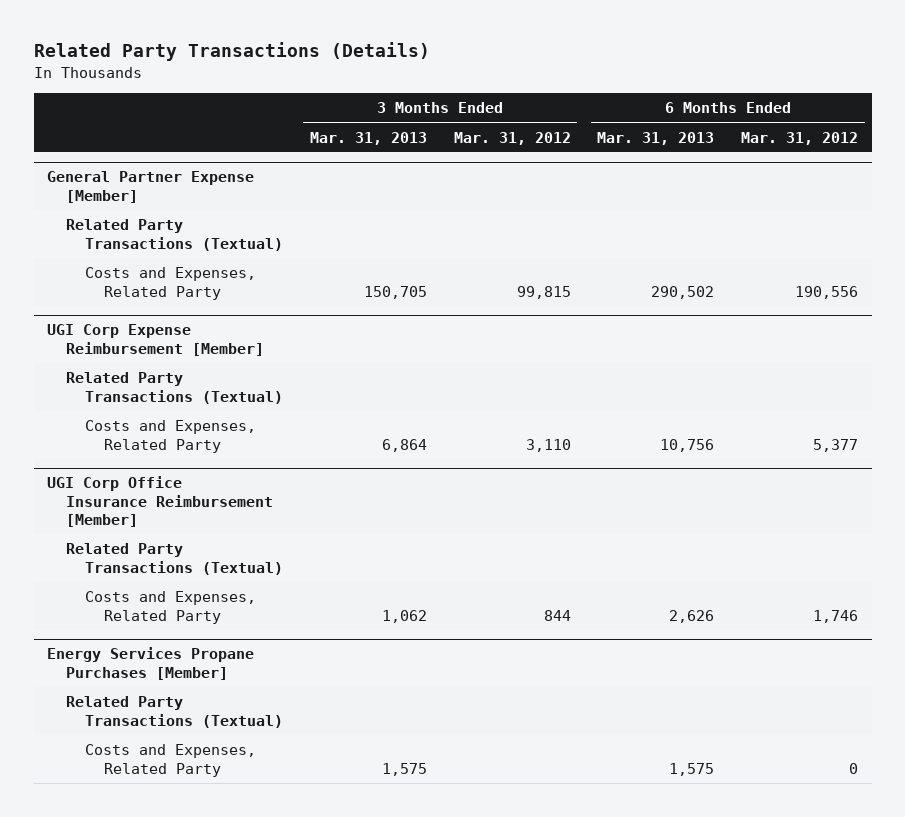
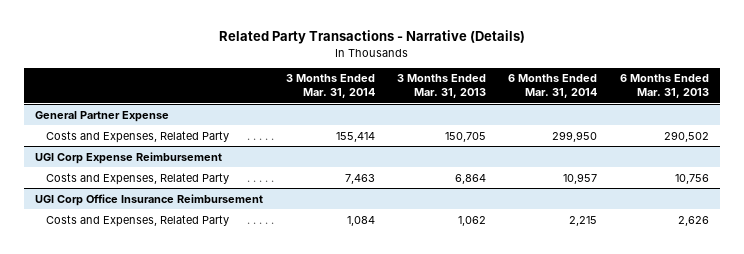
[33,42,430,62] Related Party Transactions (Details) -> [218,30,525,45] Related Party Transactions - Narrative (Details)
[453,131,571,145] Mar. 31, 2012 -> none
[741,131,859,145] Mar. 31, 2012 -> none
none -> [285,74,375,99] 3 Months Ended Mar. 31, 2014
none -> [508,74,598,99] 6 Months Ended Mar. 31, 2014
[66,219,284,251] Related Party Transactions (Textual) -> none
[47,171,255,203] General Partner Expense [Member] -> [35,110,170,122] General Partner Expense
[66,372,284,404] Related Party Transactions (Textual) -> none
[47,324,265,356] UGI Corp Expense Reimbursement [Member] -> [35,151,223,164] UGI Corp Expense Reimbursement
[66,543,284,575] Related Party Transactions (Textual) -> none
[47,476,274,527] UGI Corp Office Insurance Reimbursement [Member] -> [35,193,264,206] UGI Corp Office Insurance Reimbursement
[47,647,255,680] Energy Services Propane Purchases [Member] -> none
[66,696,284,728] Related Party Transactions (Textual) -> none
[85,744,257,777] Costs and Expenses, Related Party -> none

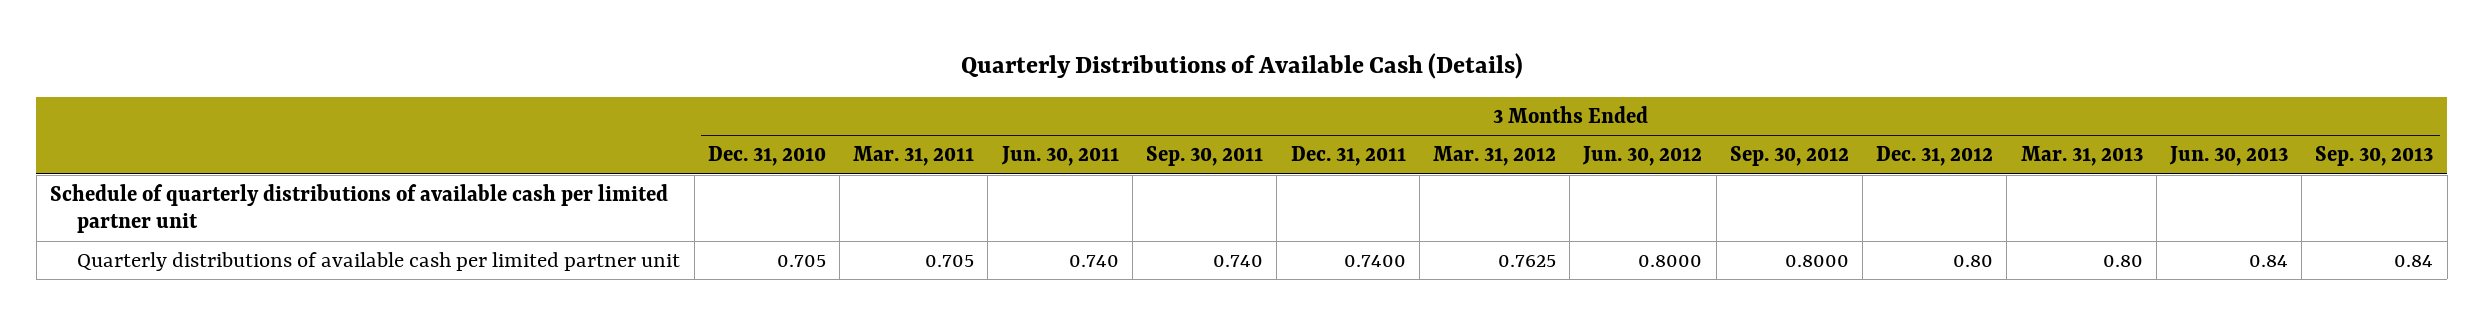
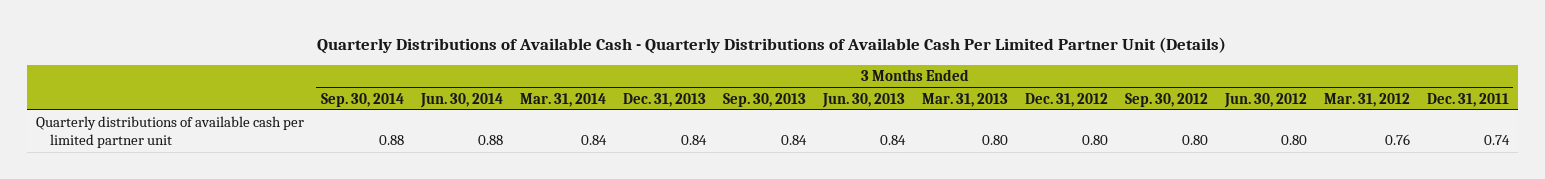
[960,53,1523,80] Quarterly Distributions of Available Cash (Details) -> [317,37,1227,55] Quarterly Distributions of Available Cash - Quarterly Distributions of Available Cash Per Limited Partner Unit (Details)
[707,146,826,167] 3 Months Ended Dec. 31, 2010 -> none
[853,146,975,167] 3 Months Ended Mar. 31, 2011 -> none
[1000,146,1119,167] 3 Months Ended Jun. 30, 2011 -> none
[1146,146,1264,167] 3 Months Ended Sep. 30, 2011 -> none
none -> [320,92,404,107] Sep. 30, 2014
none -> [419,92,503,108] Jun. 30, 2014
none -> [519,92,606,107] Mar. 31, 2014
none -> [622,92,706,107] Dec. 31, 2013
[49,183,668,234] Schedule of quarterly distributions of available cash per limited partner unit -> none
[1343,254,1406,267] 0.7400 -> [1484,135,1511,146] 0.74
[1497,254,1556,267] 0.7625 -> [1385,134,1411,146] 0.76
[1638,254,1703,267] 0.8000 -> [1281,135,1308,146] 0.80
[1784,254,1849,267] 0.8000 -> [1181,135,1208,146] 0.80

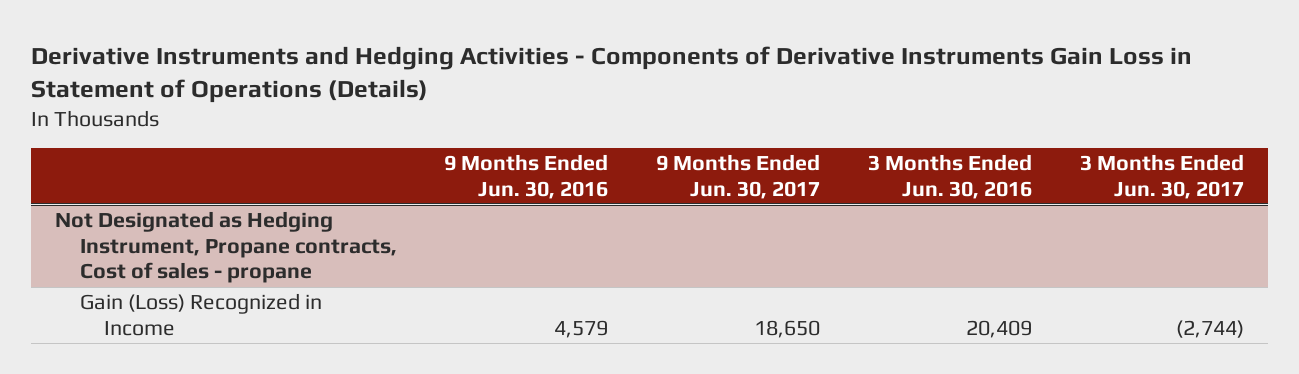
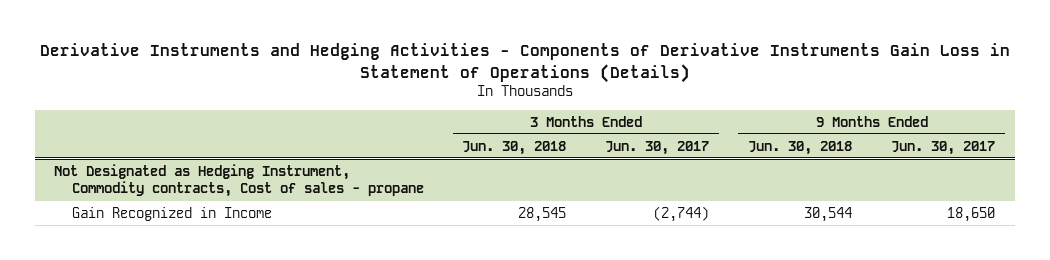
[444,154,609,199] 9 Months Ended Jun. 30, 2016 -> none
[867,154,1032,199] 3 Months Ended Jun. 30, 2016 -> none
none -> [462,140,567,155] Jun. 30, 2018
none -> [748,140,853,155] Jun. 30, 2018
[54,211,397,284] Not Designated as Hedging Instrument, Propane contracts, Cost of sales - propane -> [54,163,424,198] Not Designated as Hedging Instrument, Commodity contracts, Cost of sales - propane
[79,293,322,336] Gain (Loss) Recognized in Income -> [71,206,272,221] Gain Recognized in Income

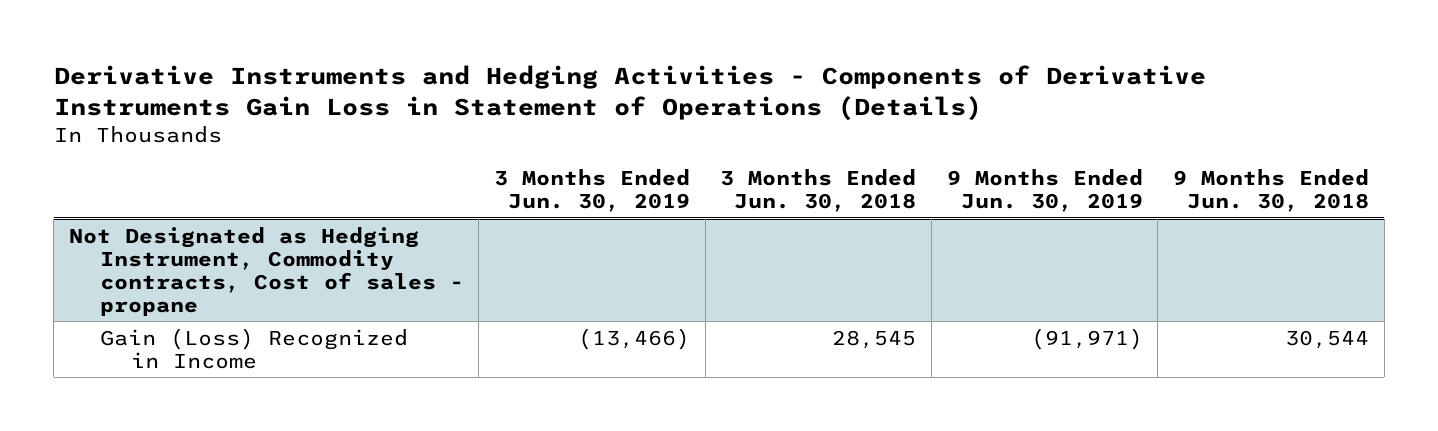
[605,140,710,155] Jun. 30, 2017 -> none
[891,140,996,155] Jun. 30, 2017 -> none
none -> [494,169,691,213] 3 Months Ended Jun. 30, 2019
none -> [946,169,1143,213] 9 Months Ended Jun. 30, 2019
[71,206,272,221] Gain Recognized in Income -> [99,327,408,369] Gain (Loss) Recognized in Income

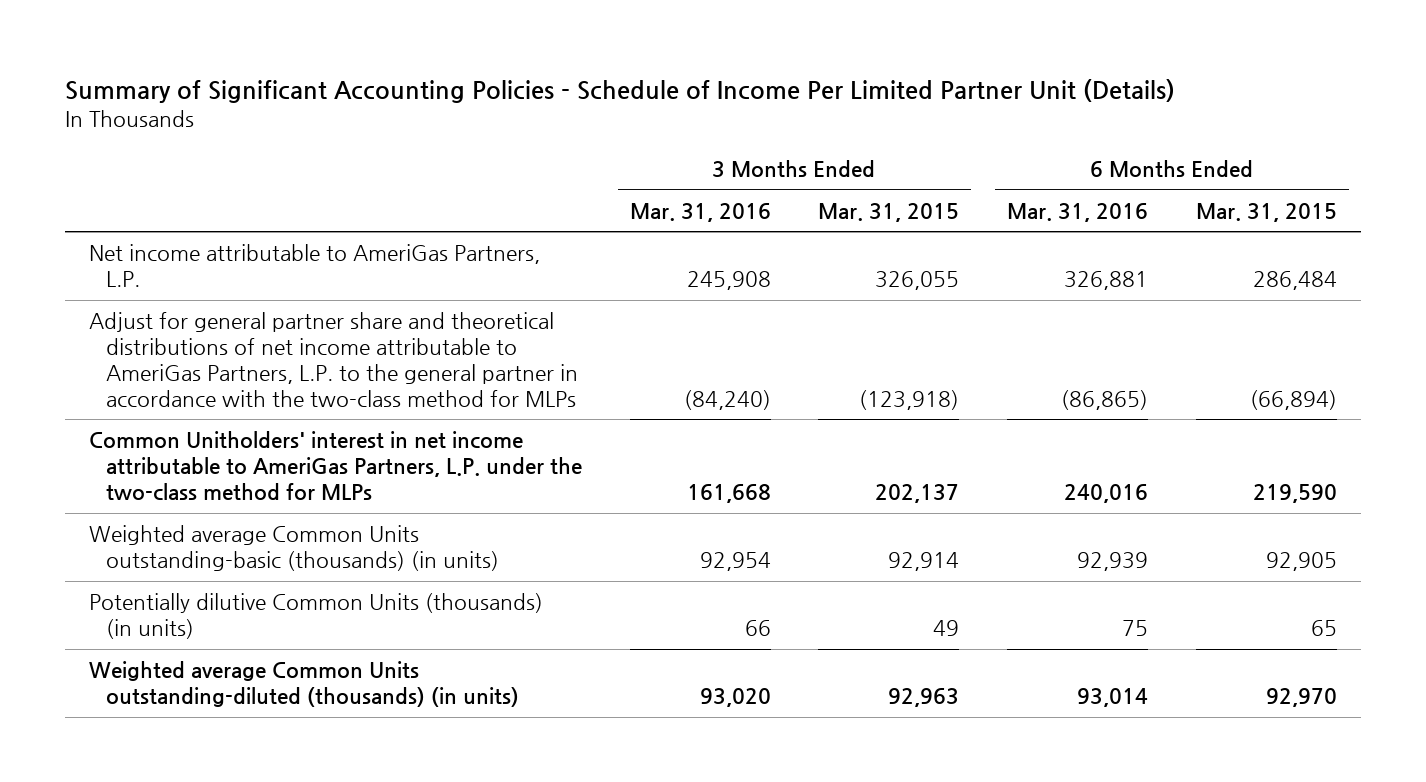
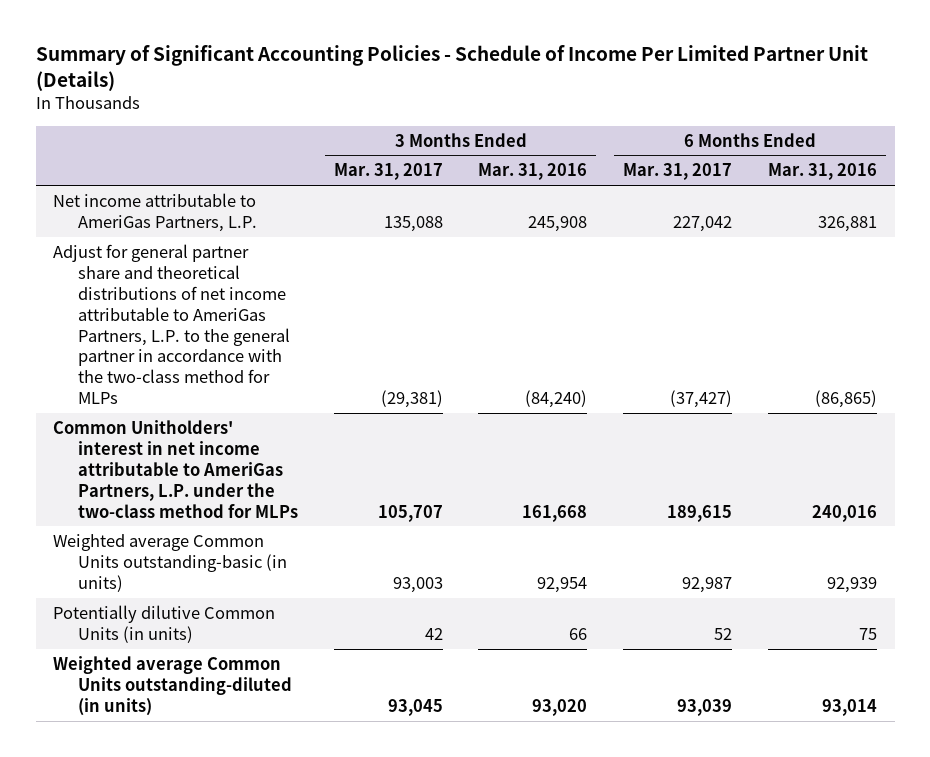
[818,202,960,222] Mar. 31, 2015 -> none
[1195,202,1337,222] Mar. 31, 2015 -> none
none -> [333,163,443,181] Mar. 31, 2017
none -> [623,163,733,181] Mar. 31, 2017
[89,525,499,572] Weighted average Common Units outstanding-basic (thousands) (in units) -> [53,533,287,592] Weighted average Common Units outstanding-basic (in units)
[89,593,544,640] Potentially dilutive Common Units (thousands) (in units) -> [53,604,276,643] Potentially dilutive Common Units (in units)
[89,661,519,708] Weighted average Common Units outstanding-diluted (thousands) (in units) -> [53,655,292,716] Weighted average Common Units outstanding-diluted (in units)

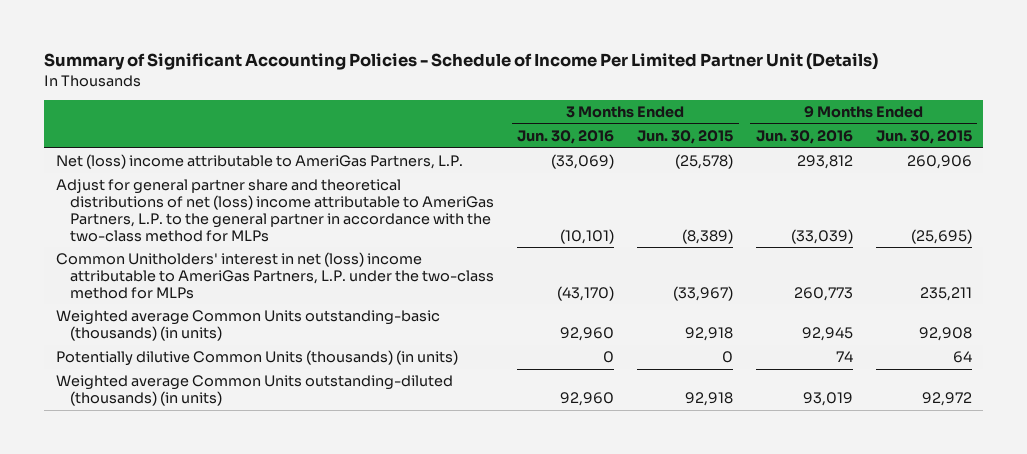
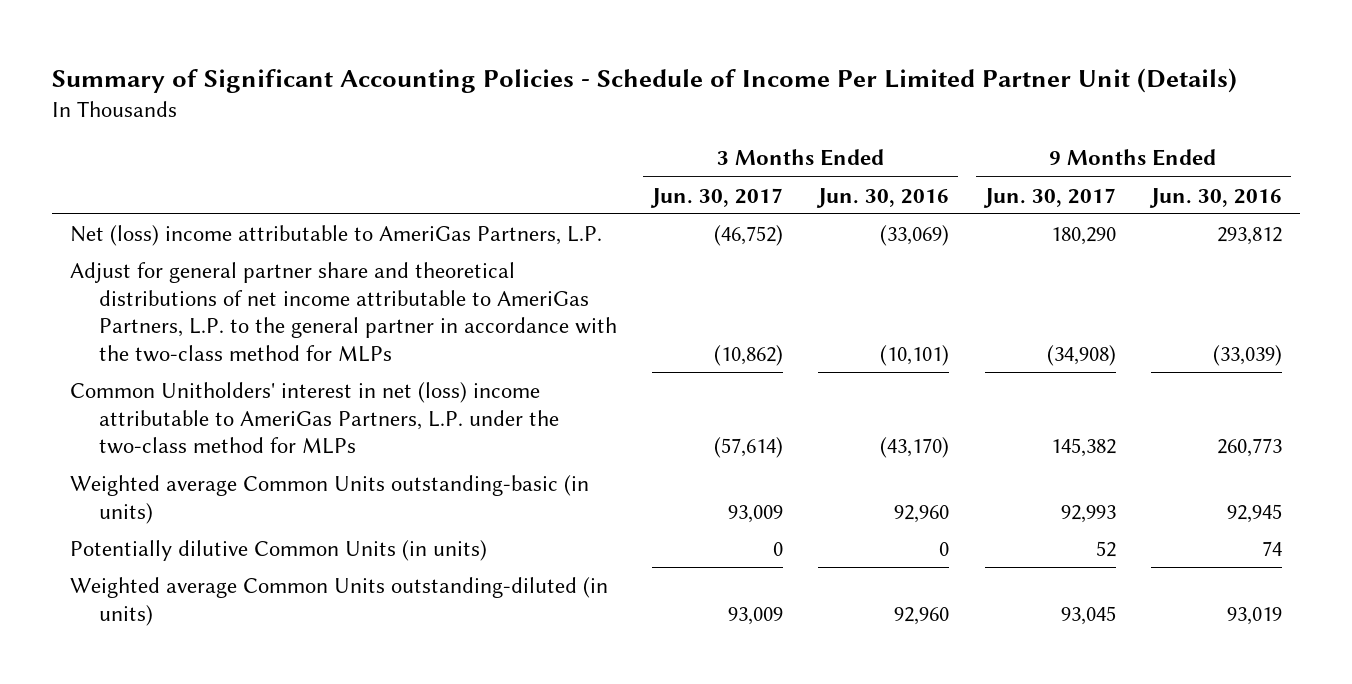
[637,129,734,144] Jun. 30, 2015 -> none
[875,129,972,144] Jun. 30, 2015 -> none
none -> [650,187,784,208] Jun. 30, 2017
none -> [982,187,1116,208] Jun. 30, 2017
[55,179,495,242] Adjust for general partner share and theoretical distributions of net (loss) income attributable to AmeriGas Partners, L.P. to the general partner in accordance with the two-class method for MLPs -> [69,261,617,362] Adjust for general partner share and theoretical distributions of net income attributable to AmeriGas Partners, L.P. to the general partner in accordance with the two-class method for MLPs
[55,310,440,341] Weighted average Common Units outstanding-basic (thousands) (in units) -> [69,474,589,524] Weighted average Common Units outstanding-basic (in units)
[55,350,458,367] Potentially dilutive Common Units (thousands) (in units) -> [69,539,487,561] Potentially dilutive Common Units (in units)
[55,375,453,406] Weighted average Common Units outstanding-diluted (thousands) (in units) -> [69,576,608,626] Weighted average Common Units outstanding-diluted (in units)

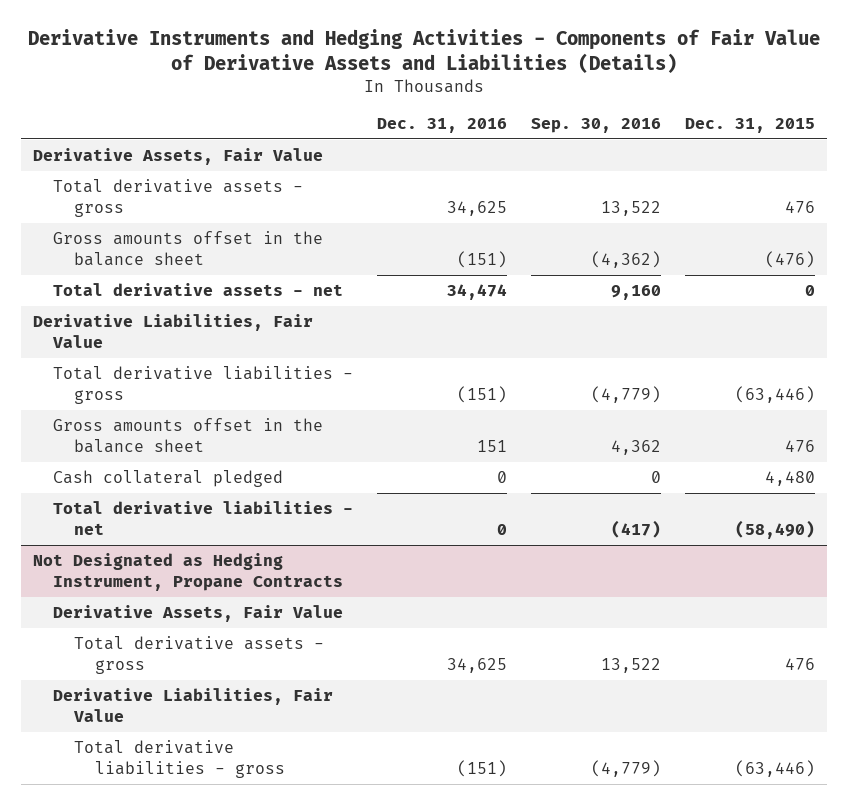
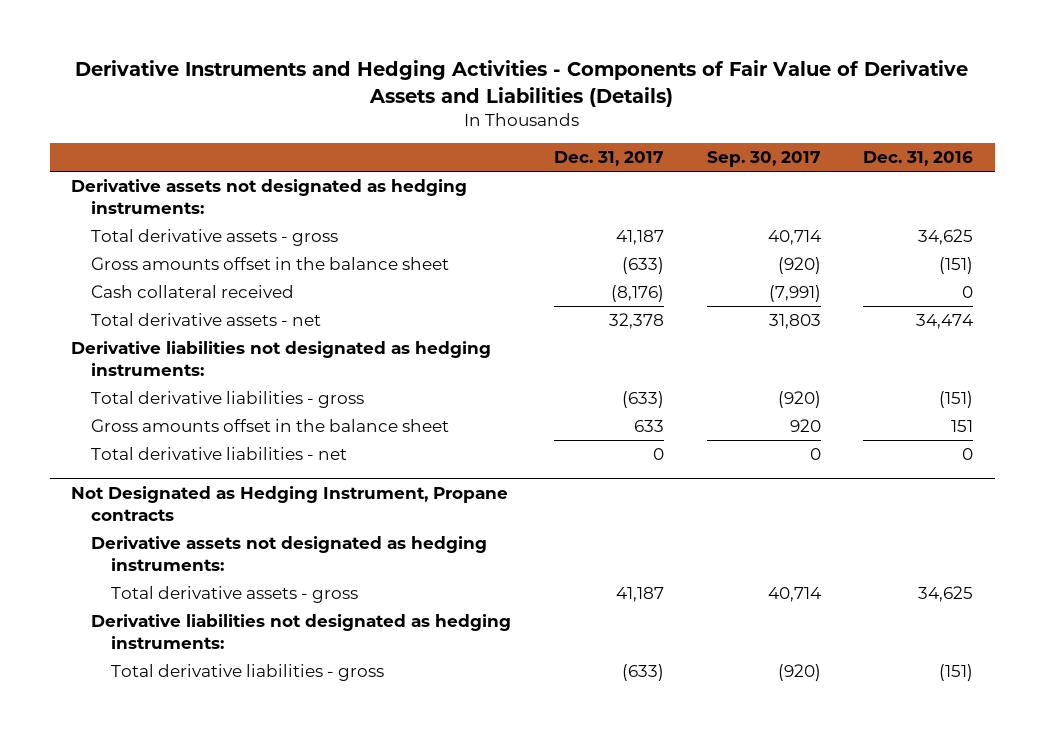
[531,117,662,133] Sep. 30, 2016 -> none
[684,117,815,133] Dec. 31, 2015 -> none
none -> [553,150,664,166] Dec. 31, 2017
none -> [706,150,821,167] Sep. 30, 2017
[32,148,323,166] Derivative Assets, Fair Value -> [71,179,468,214] Derivative assets not designated as hedging instruments:
none -> [91,285,295,299] Cash collateral received
[32,314,313,348] Derivative Liabilities, Fair Value -> [71,341,492,376] Derivative liabilities not designated as hedging instruments:
[53,470,284,488] Cash collateral pledged -> none
[32,553,344,591] Not Designated as Hedging Instrument, Propane Contracts -> [71,485,509,521] Not Designated as Hedging Instrument, Propane contracts
[53,605,344,623] Derivative Assets, Fair Value -> [91,536,488,571] Derivative assets not designated as hedging instruments:
[53,688,334,722] Derivative Liabilities, Fair Value -> [91,614,512,649] Derivative liabilities not designated as hedging instruments:

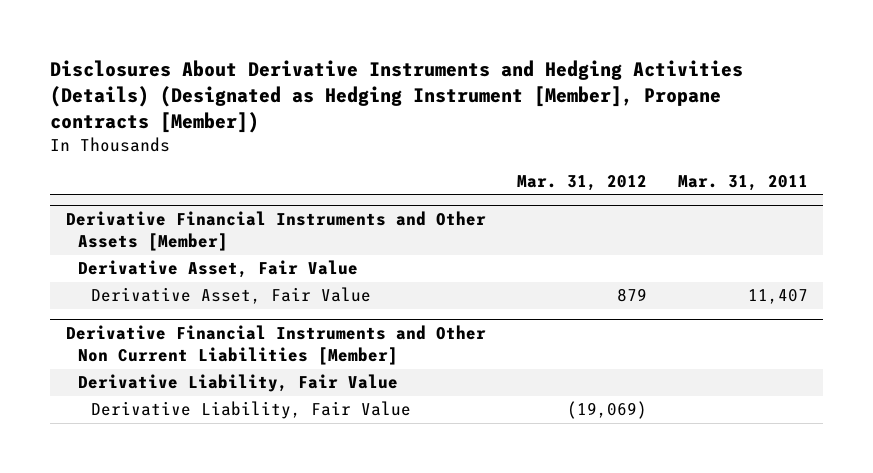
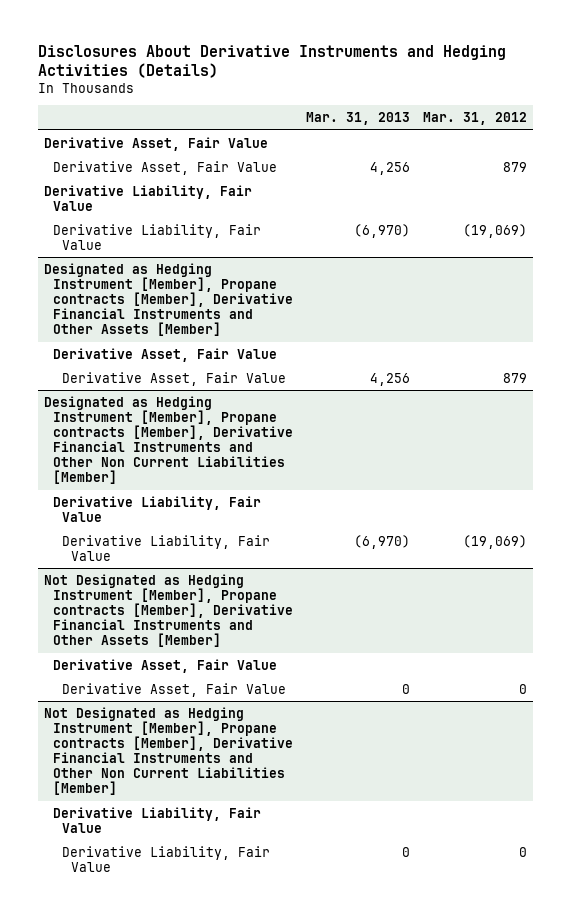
[49,59,743,134] Disclosures About Derivative Instruments and Hedging Activities (Details) (Designated as Hedging Instrument [Member], Propane contracts [Member]) -> [37,44,506,79] Disclosures About Derivative Instruments and Hedging Activities (Details)
[677,174,808,191] Mar. 31, 2011 -> none
none -> [305,112,410,126] Mar. 31, 2013
[65,211,486,251] Derivative Financial Instruments and Other Assets [Member] -> none
[65,325,486,365] Derivative Financial Instruments and Other Non Current Liabilities [Member] -> none
none -> [44,262,293,337] Designated as Hedging Instrument [Member], Propane contracts [Member], Derivative Financial Instruments and Other Assets [Member]
none -> [52,347,277,362] Derivative Asset, Fair Value
none -> [61,371,286,386] Derivative Asset, Fair Value
none -> [44,395,293,485] Designated as Hedging Instrument [Member], Propane contracts [Member], Derivative Financial Instruments and Other Non Current Liabilities [Member]
none -> [52,495,261,522] Derivative Liability, Fair Value
none -> [61,534,270,561] Derivative Liability, Fair Value
none -> [44,573,293,648] Not Designated as Hedging Instrument [Member], Propane contracts [Member], Derivative Financial Instruments and Other Assets [Member]
none -> [52,658,277,673] Derivative Asset, Fair Value
none -> [61,682,286,697] Derivative Asset, Fair Value
none -> [44,706,293,796] Not Designated as Hedging Instrument [Member], Propane contracts [Member], Derivative Financial Instruments and Other Non Current Liabilities [Member]
none -> [52,806,261,833] Derivative Liability, Fair Value
none -> [61,845,270,872] Derivative Liability, Fair Value

